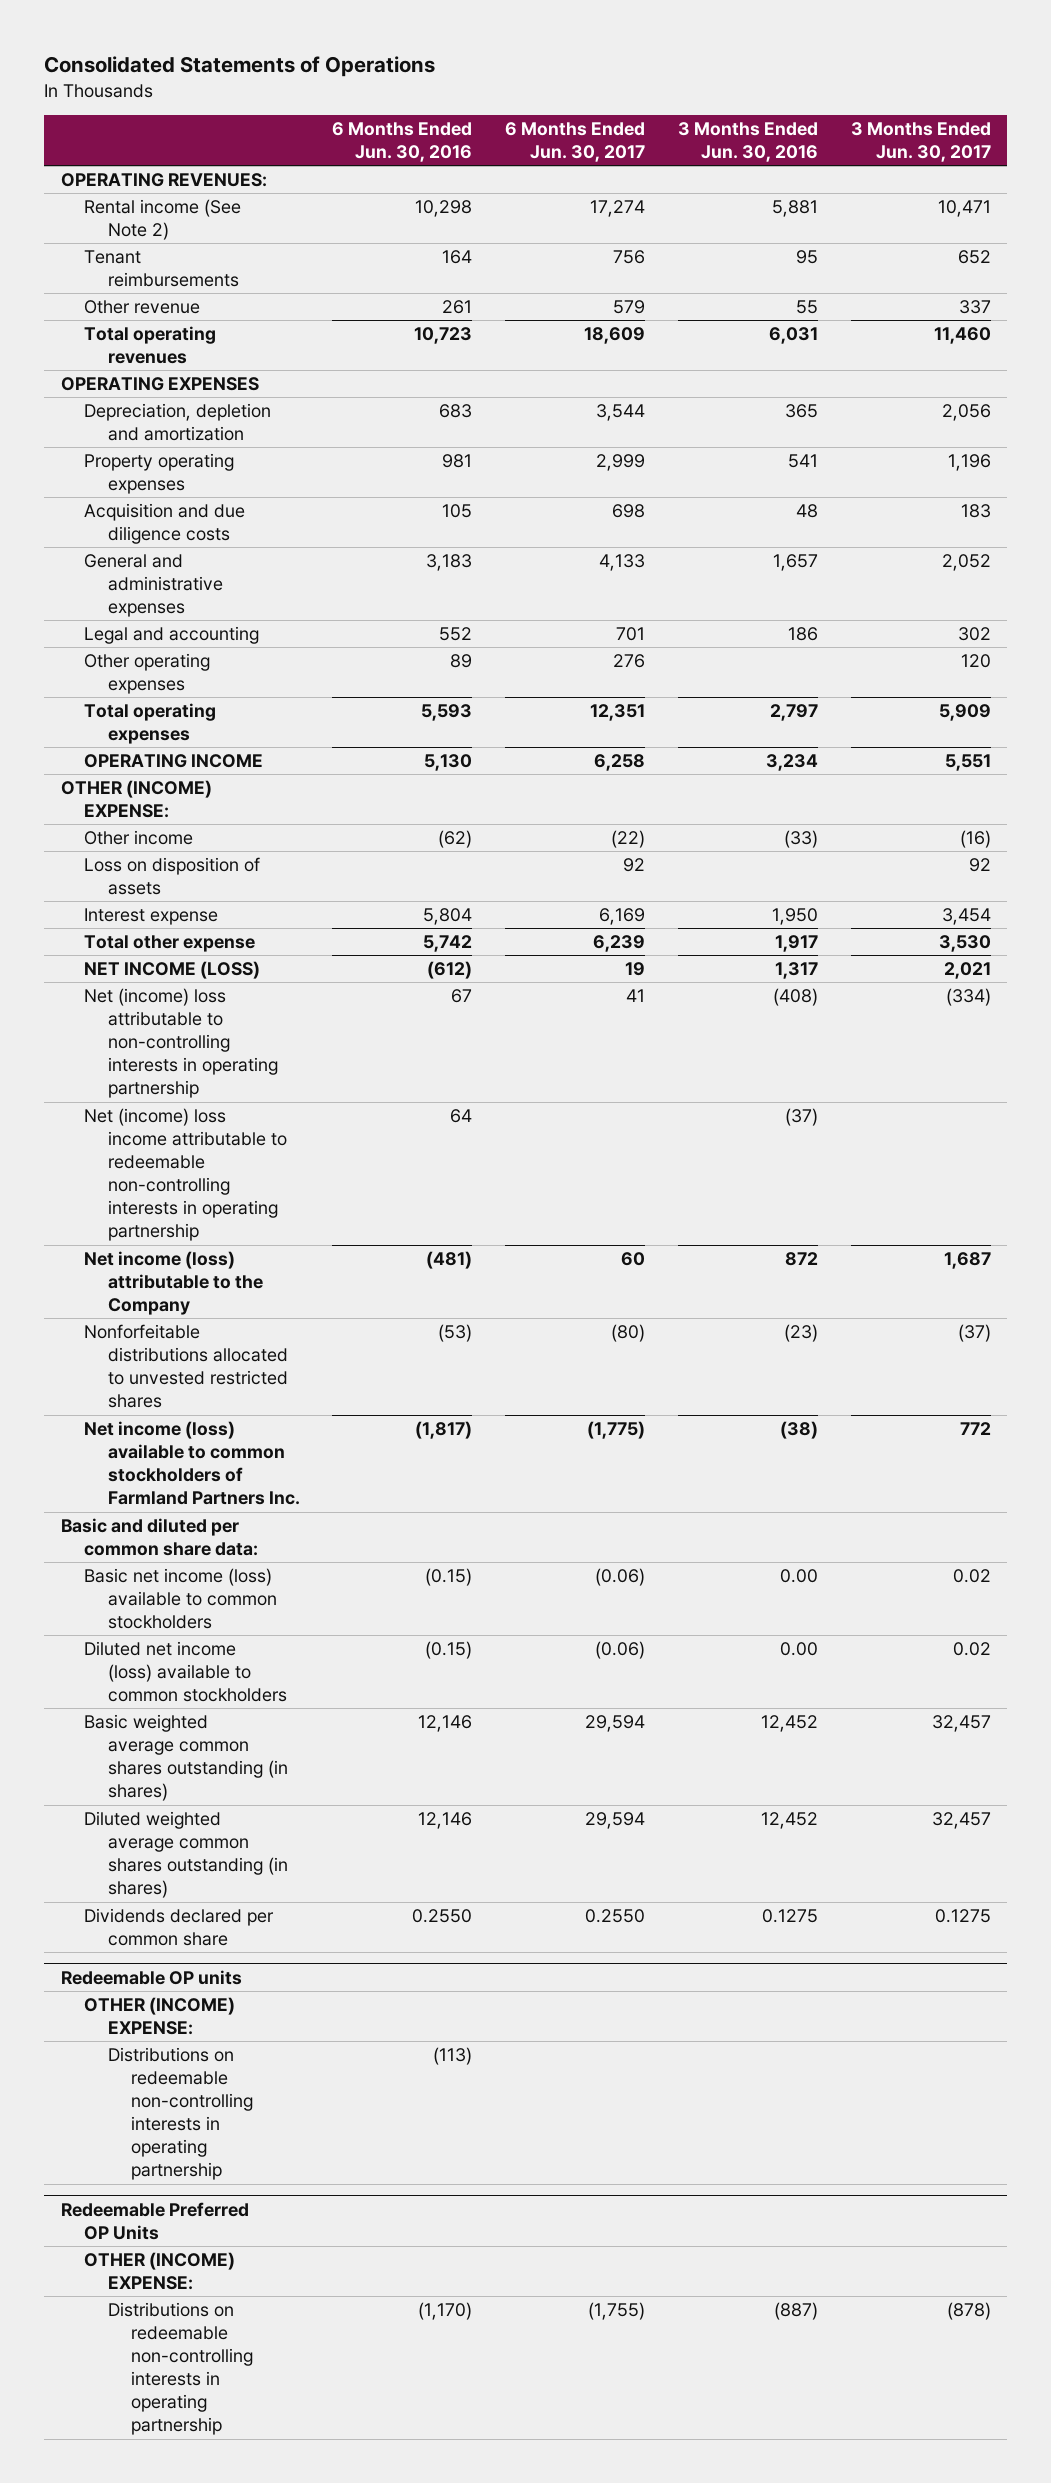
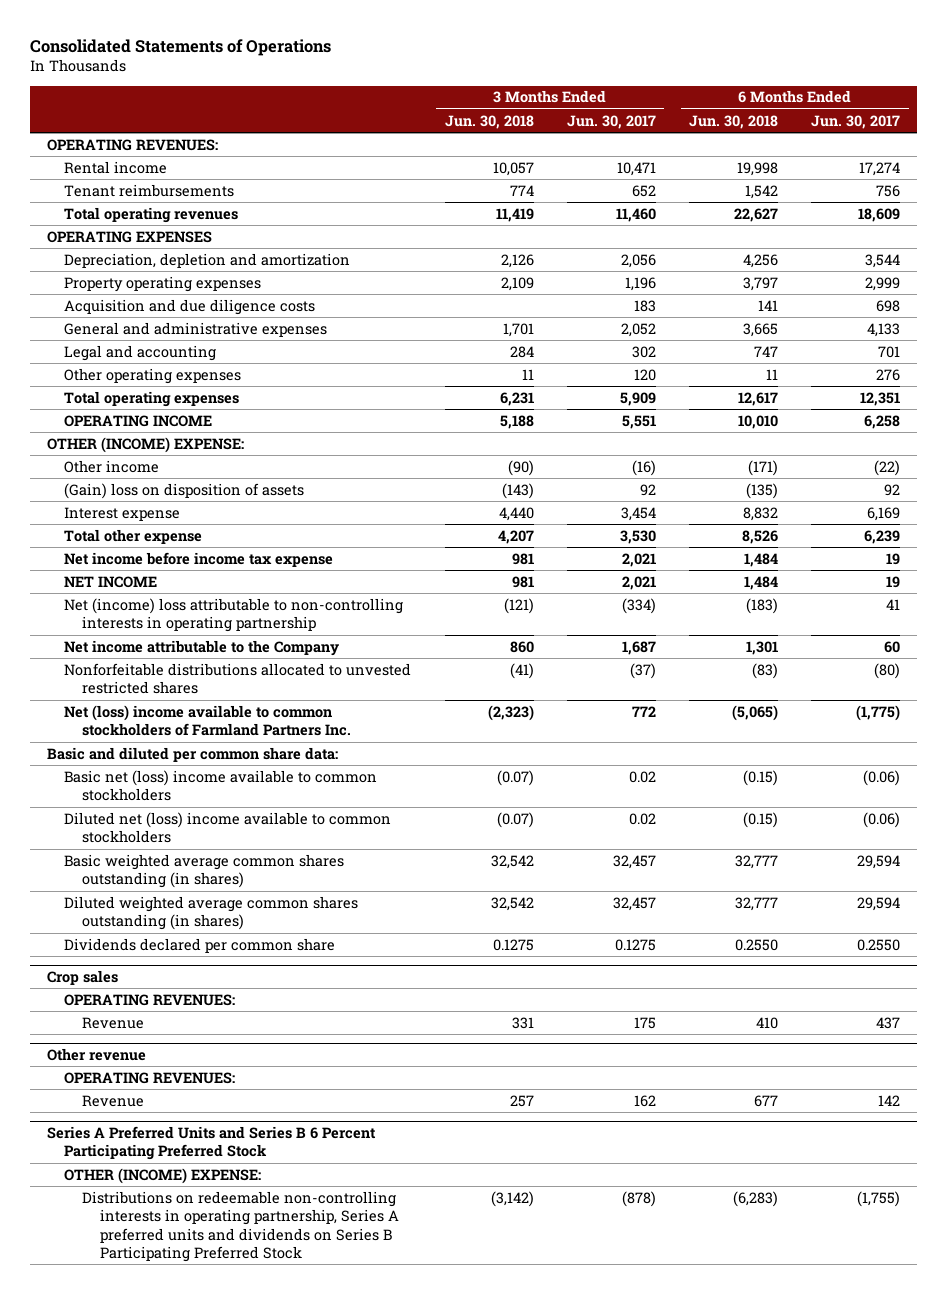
[332,121,473,163] 6 Months Ended Jun. 30, 2016 -> none
[677,121,818,163] 3 Months Ended Jun. 30, 2016 -> none
none -> [444,114,534,129] Jun. 30, 2018
none -> [689,114,779,129] Jun. 30, 2018
[84,199,242,241] Rental income (See Note 2) -> [64,160,168,174] Rental income
[84,300,201,315] Other revenue -> none
[84,857,261,896] Loss on disposition of assets -> [64,482,305,499] (Gain) loss on disposition of assets
none -> [64,551,334,567] Net income before income tax expense
[84,961,261,980] NET INCOME (LOSS) -> [64,575,158,588] NET INCOME
[84,1108,287,1242] Net (income) loss income attributable to redeemable non-controlling interests in operating partnership -> none
[84,1251,263,1316] Net income (loss) attributable to the Company -> [64,639,340,656] Net income attributable to the Company
[84,1421,300,1506] Net income (loss) available to common stockholders of Farmland Partners Inc. -> [64,704,352,737] Net (loss) income available to common stockholders of Farmland Partners Inc.
[84,1568,277,1630] Basic net income (loss) available to common stockholders -> [64,769,378,802] Basic net (loss) income available to common stockholders
[84,1641,287,1703] Diluted net income (loss) available to common stockholders -> [64,811,392,844] Diluted net (loss) income available to common stockholders
[60,1969,242,1985] Redeemable OP units -> none
[84,1997,236,2036] OTHER (INCOME) EXPENSE: -> none
[107,2047,253,2181] Distributions on redeemable non-controlling interests in operating partnership -> none
[60,2201,249,2240] Redeemable Preferred OP Units -> none
none -> [46,969,118,985] Crop sales
none -> [64,993,236,1006] OPERATING REVENUES:
none -> [82,1016,145,1029] Revenue
none -> [46,1047,146,1061] Other revenue
none -> [64,1071,236,1084] OPERATING REVENUES:
none -> [82,1094,145,1107] Revenue
none -> [46,1125,376,1161] Series A Preferred Units and Series B 6 Percent Participating Preferred Stock
[107,2302,253,2436] Distributions on redeemable non-controlling interests in operating partnership -> [82,1190,400,1263] Distributions on redeemable non-controlling interests in operating partnership, Series A preferred units and dividends on Series B Participating Preferred Stock

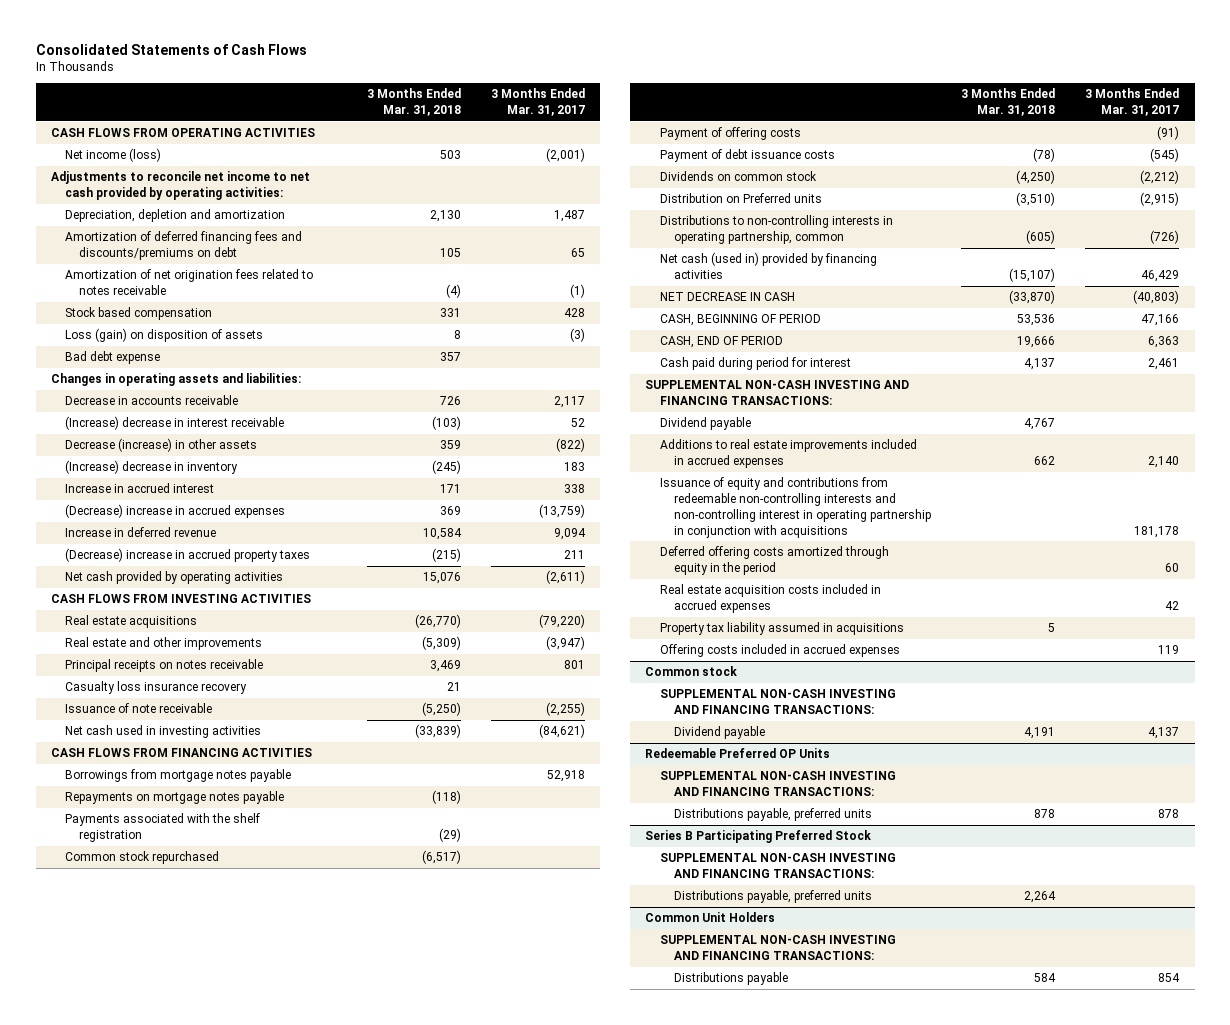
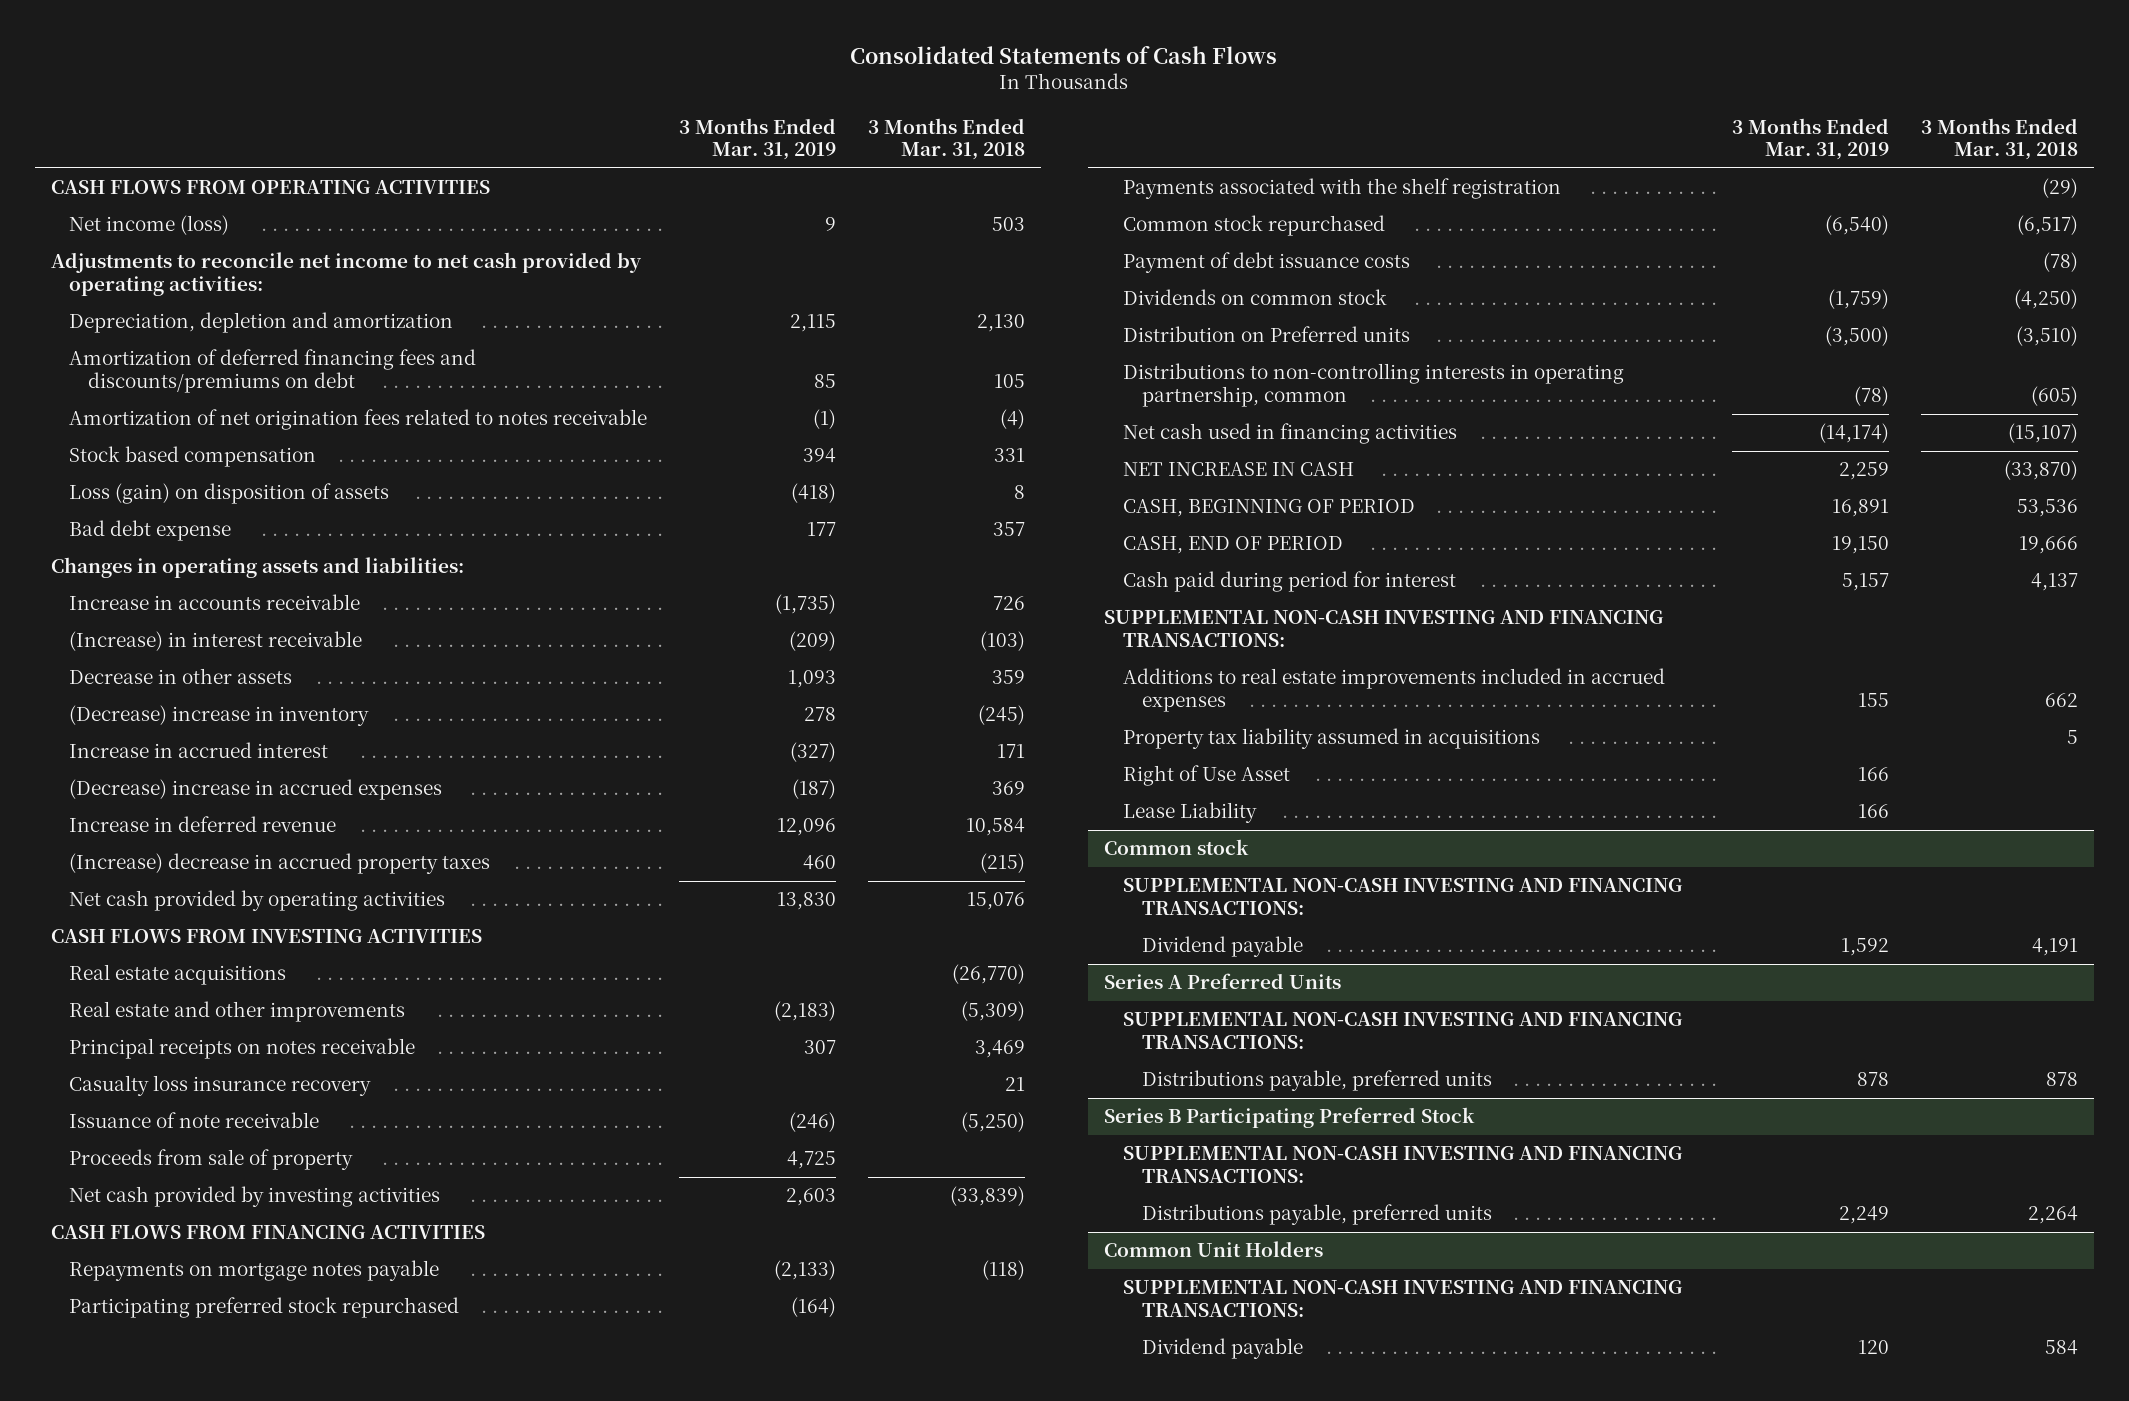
[490,88,585,117] 3 Months Ended Mar. 31, 2017 -> none
none -> [679,117,837,161] 3 Months Ended Mar. 31, 2019
[65,395,239,406] Decrease in accounts receivable -> [69,594,361,611] Increase in accounts receivable
[65,416,285,431] (Increase) decrease in interest receivable -> [69,631,363,652] (Increase) in interest receivable
[65,438,258,453] Decrease (increase) in other assets -> [69,668,293,685] Decrease in other assets
[65,460,239,475] (Increase) decrease in inventory -> [69,705,370,727] (Decrease) increase in inventory
[65,548,311,563] (Decrease) increase in accrued property taxes -> [69,853,491,875] (Increase) decrease in accrued property taxes
none -> [69,1149,354,1171] Proceeds from sale of property
[65,725,262,739] Net cash used in investing activities -> [69,1186,441,1208] Net cash provided by investing activities
[65,769,292,783] Borrowings from mortgage notes payable -> none
none -> [69,1297,460,1319] Participating preferred stock repurchased
[659,127,801,141] Payment of offering costs -> none
[659,252,877,279] Net cash (used in) provided by financing activities -> [1122,423,1457,445] Net cash used in financing activities
[659,292,795,302] NET DECREASE IN CASH -> [1122,462,1354,477] NET INCREASE IN CASH
[659,417,751,431] Dividend payable -> none
[659,477,932,538] Issuance of equity and contributions from redeemable non-controlling interests and non-controlling interest in operating partnership in conjunction with acquisitions -> none
[659,546,889,575] Deferred offering costs amortized through equity in the period -> none
[659,584,881,613] Real estate acquisition costs included in accrued expenses -> none
[659,644,900,658] Offering costs included in accrued expenses -> none
none -> [1122,765,1290,787] Right of Use Asset
none -> [1122,802,1257,824] Lease Liability
[645,748,831,759] Redeemable Preferred OP Units -> none
none -> [1103,973,1341,990] Series A Preferred Units
[674,972,789,986] Distributions payable -> [1141,1338,1303,1360] Dividend payable

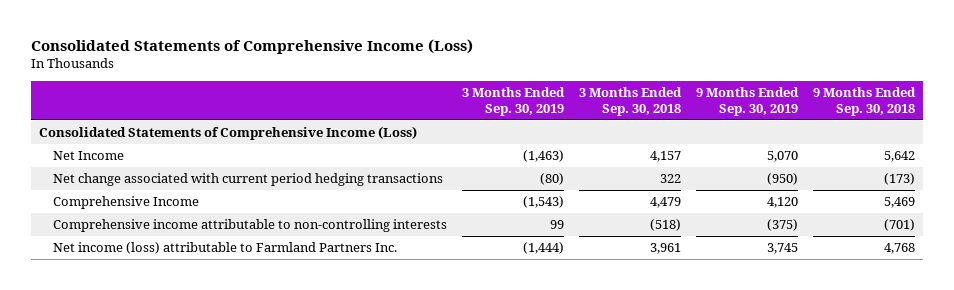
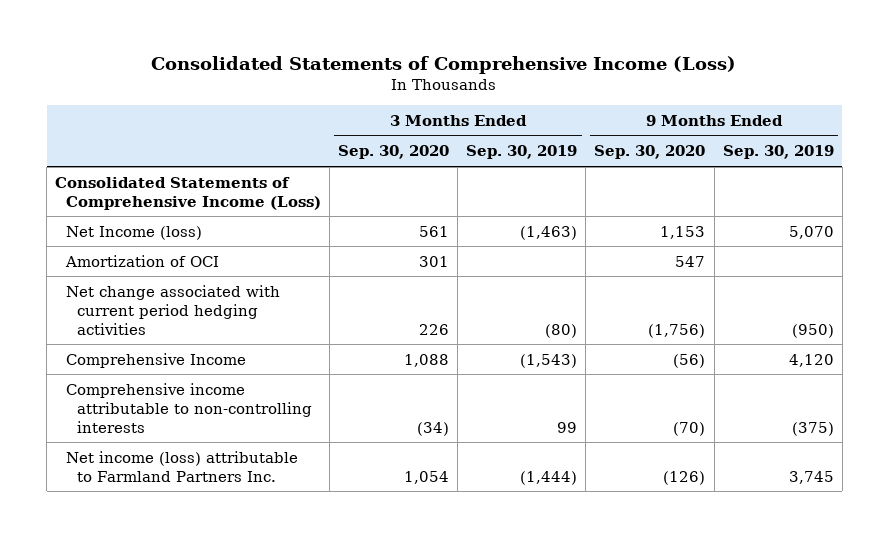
[578,87,682,116] 3 Months Ended Sep. 30, 2018 -> none
[813,87,917,116] 9 Months Ended Sep. 30, 2018 -> none
none -> [338,145,450,160] Sep. 30, 2020
none -> [594,145,706,160] Sep. 30, 2020
[52,151,124,161] Net Income -> [65,225,202,240] Net Income (loss)
none -> [64,254,219,267] Amortization of OCI
[52,173,443,187] Net change associated with current period hedging transactions -> [65,284,280,335] Net change associated with current period hedging activities

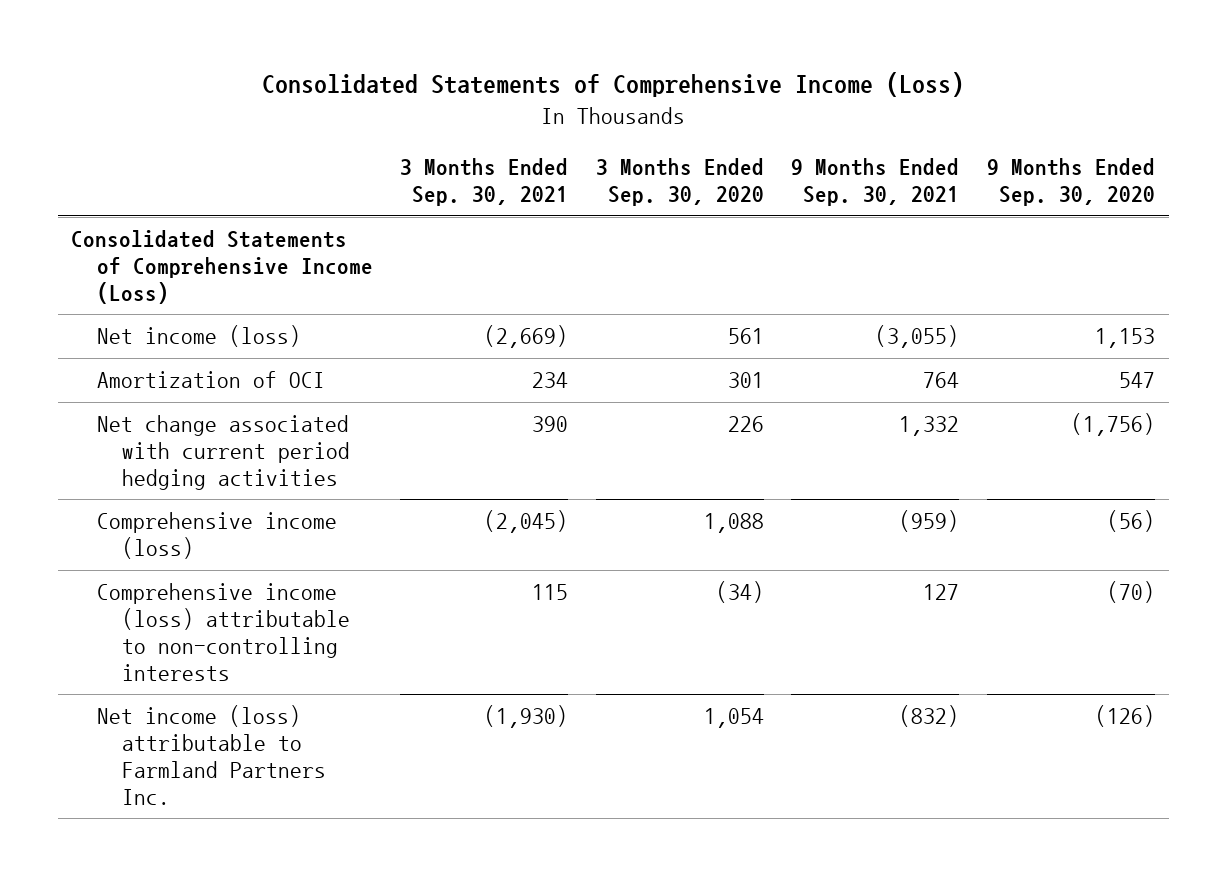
[466,145,578,160] Sep. 30, 2019 -> none
[722,145,834,160] Sep. 30, 2019 -> none
none -> [400,158,569,207] 3 Months Ended Sep. 30, 2021
none -> [791,158,960,207] 9 Months Ended Sep. 30, 2021
[65,225,202,240] Net Income (loss) -> [96,325,301,348] Net income (loss)
[65,352,246,368] Comprehensive Income -> [96,512,337,559] Comprehensive income (loss)
[65,382,312,433] Comprehensive income attributable to non-controlling interests -> [96,583,350,681] Comprehensive income (loss) attributable to non-controlling interests

